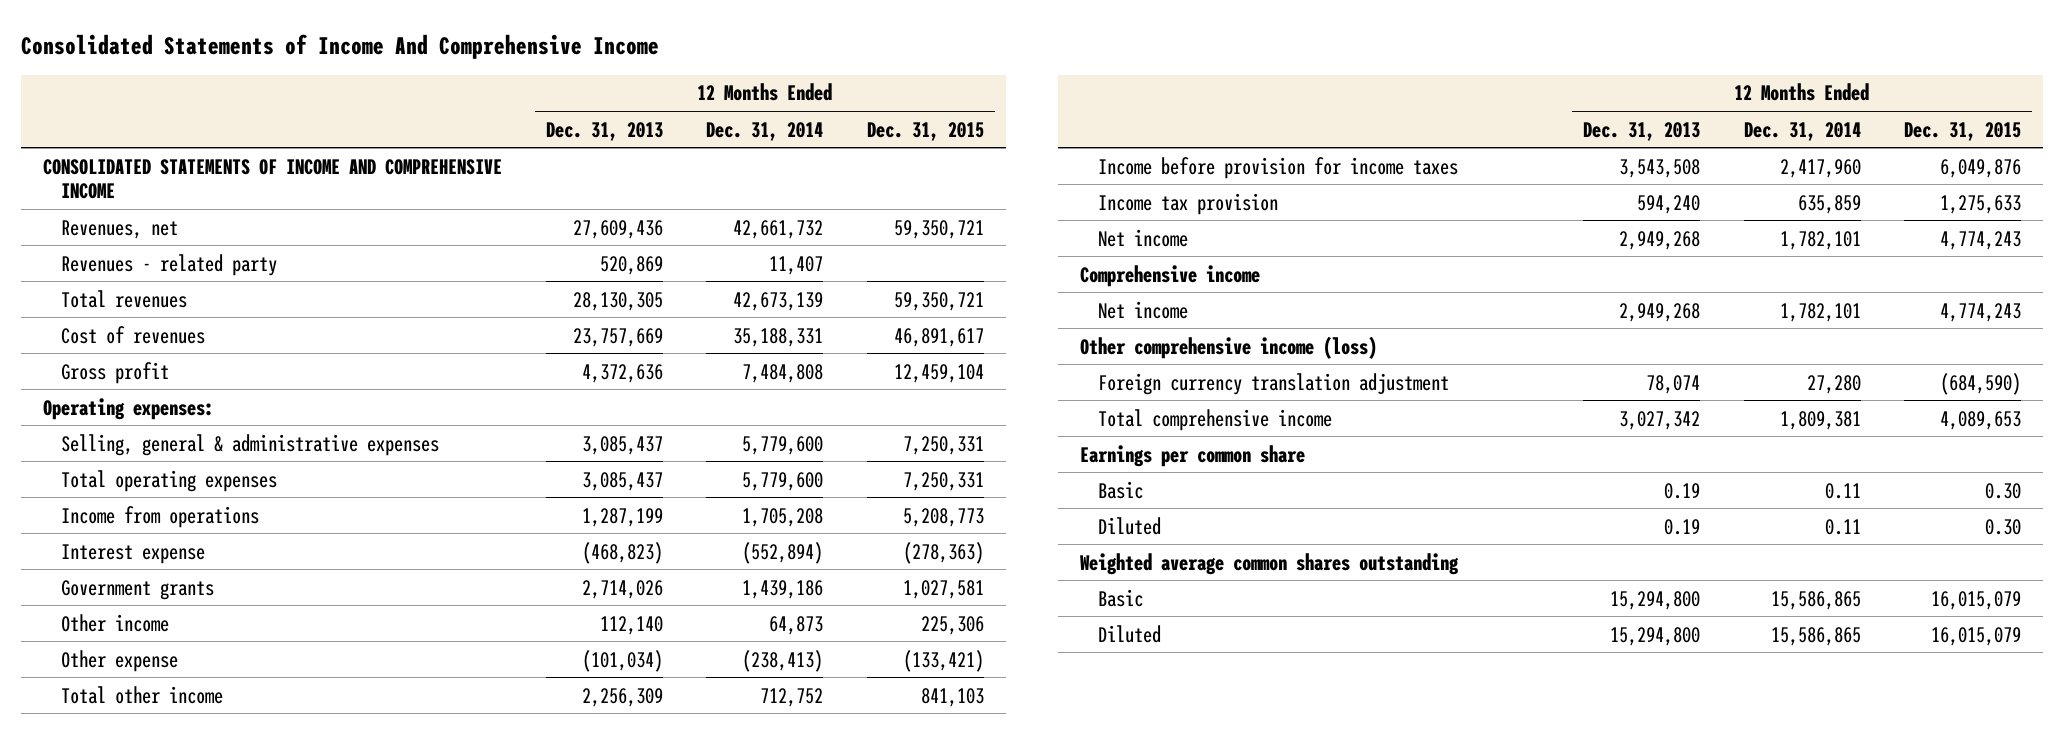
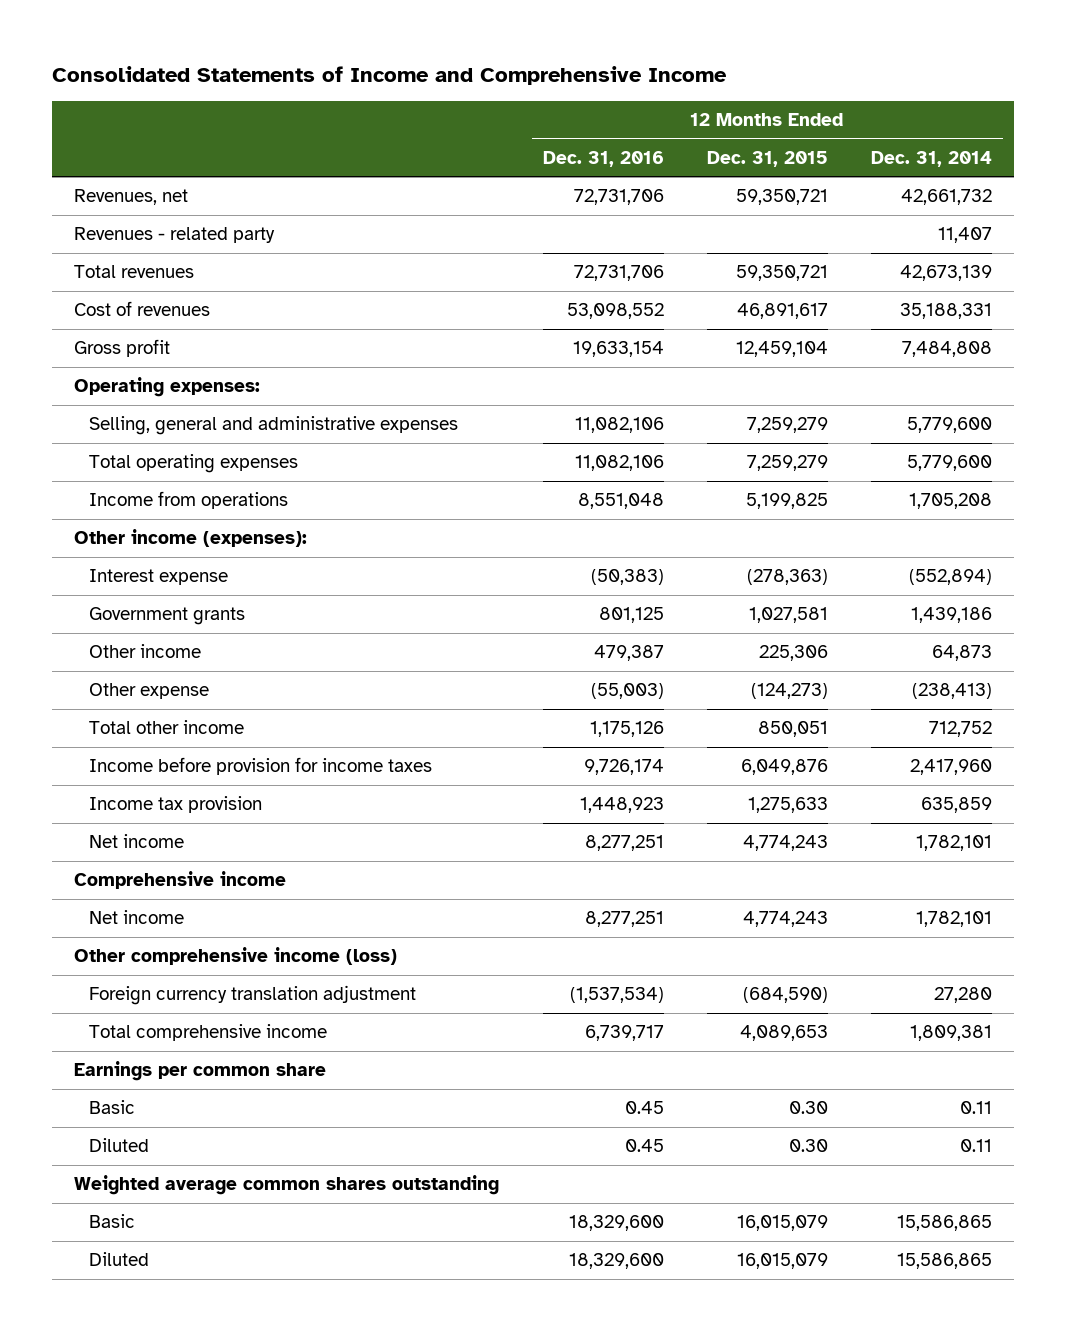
[21,33,660,59] Consolidated Statements of Income And Comprehensive Income -> [52,66,728,86] Consolidated Statements of Income and Comprehensive Income
[545,121,663,141] Dec. 31, 2013 -> none
none -> [542,150,664,167] Dec. 31, 2016
[42,158,502,200] CONSOLIDATED STATEMENTS OF INCOME AND COMPREHENSIVE INCOME -> none
[61,433,440,456] Selling, general & administrative expenses -> [89,416,459,436] Selling, general and administrative expenses
[902,435,984,455] 7,250,331 -> [746,417,828,434] 7,259,279
[902,471,984,491] 7,250,331 -> [746,455,828,472] 7,259,279
[902,507,984,527] 5,208,773 -> [745,493,828,510] 5,199,825
none -> [74,529,308,548] Other income (expenses):
[902,649,984,672] (133,421) -> [750,683,828,700] (124,273)
[920,687,984,707] 841,103 -> [757,721,828,738] 850,051

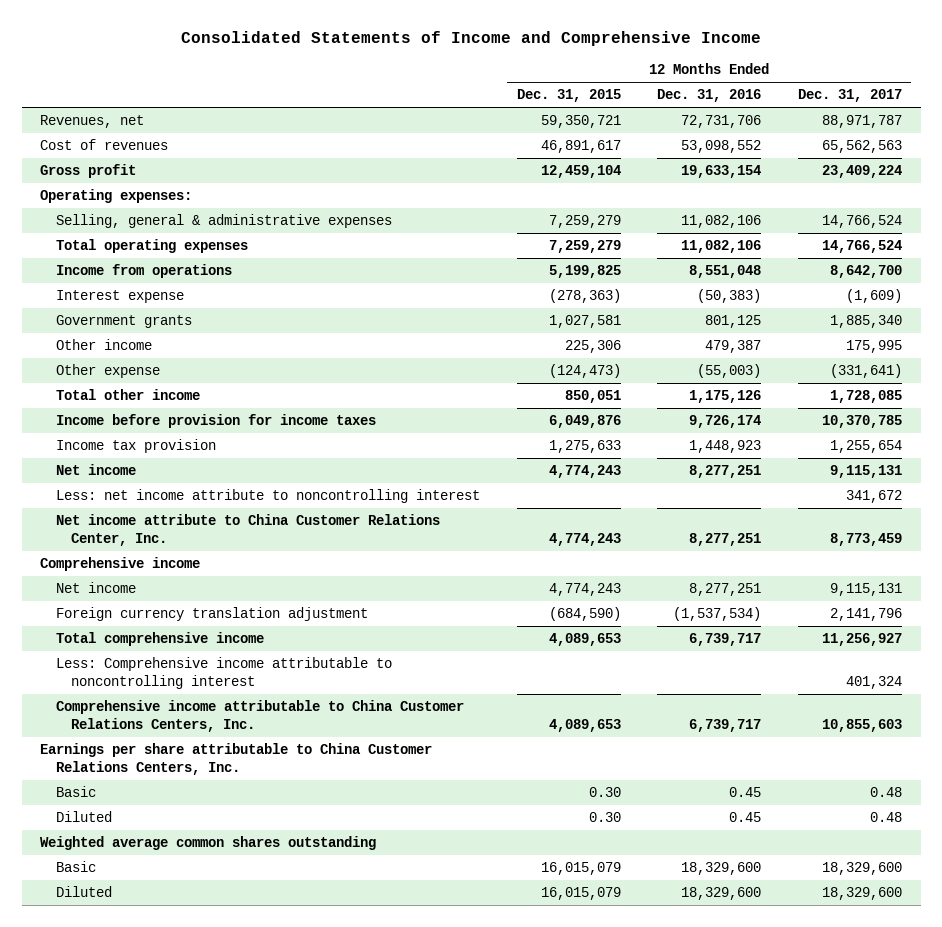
[871,150,993,167] Dec. 31, 2014 -> none
none -> [798,89,903,103] Dec. 31, 2017
[74,227,276,244] Revenues - related party -> none
[74,265,195,279] Total revenues -> none
[89,416,459,436] Selling, general and administrative expenses -> [55,214,392,229] Selling, general & administrative expenses
[74,529,308,548] Other income (expenses): -> none
[750,683,828,700] (124,273) -> [548,364,621,379] (124,473)
none -> [55,489,480,504] Less: net income attribute to noncontrolling interest
none -> [55,514,440,546] Net income attribute to China Customer Relations Center, Inc.
[74,947,398,966] Other comprehensive income (loss) -> none
none -> [55,657,392,689] Less: Comprehensive income attributable to noncontrolling interest
none -> [55,700,464,732] Comprehensive income attributable to China Customer Relations Centers, Inc.
[74,1061,327,1082] Earnings per common share -> [40,743,433,775] Earnings per share attributable to China Customer Relations Centers, Inc.

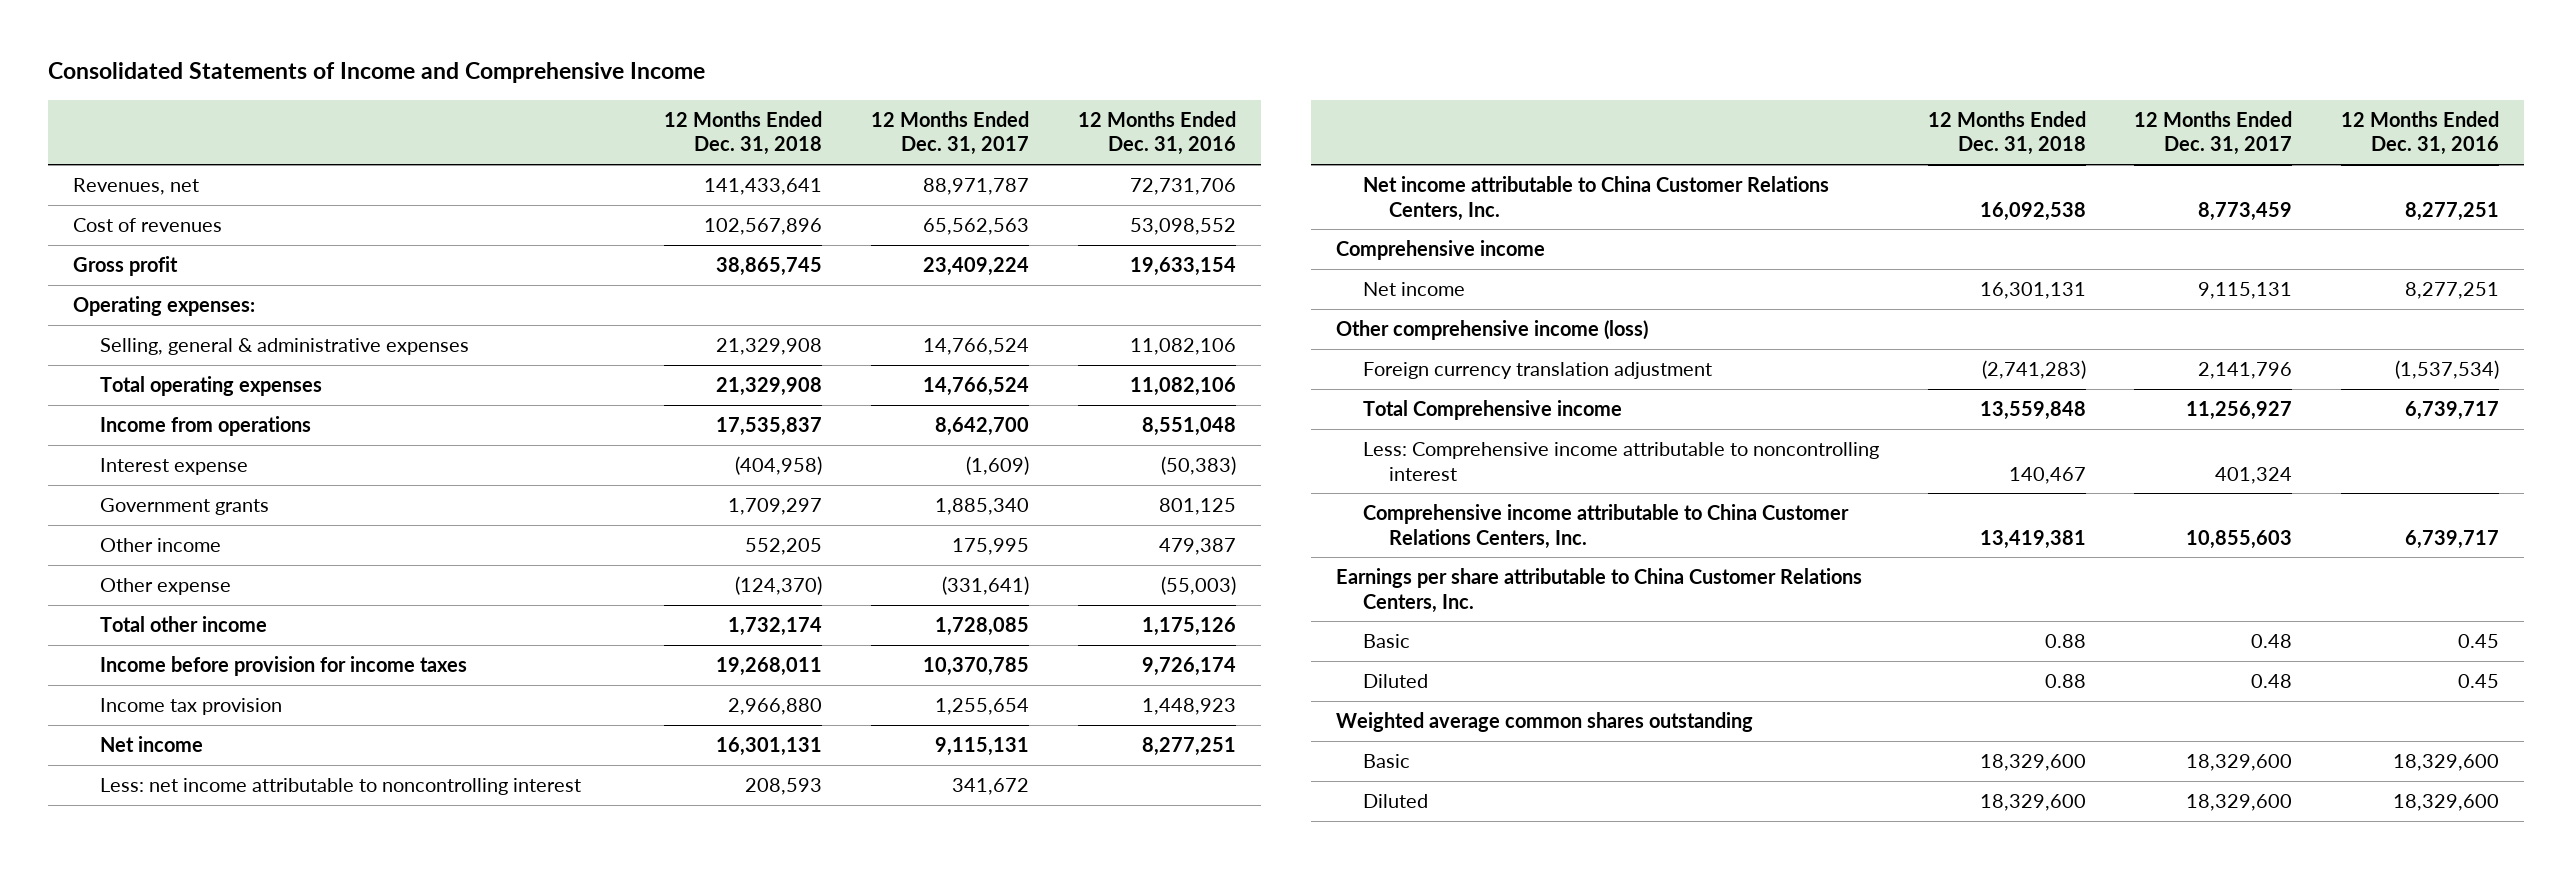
[516,89,621,103] Dec. 31, 2015 -> none
none -> [664,110,823,156] 12 Months Ended Dec. 31, 2018
[55,489,480,504] Less: net income attribute to noncontrolling interest -> [99,778,581,796] Less: net income attributable to noncontrolling interest
[55,514,440,546] Net income attribute to China Customer Relations Center, Inc. -> [1362,176,1829,221] Net income attributable to China Customer Relations Centers, Inc.
none -> [1335,320,1648,341] Other comprehensive income (loss)
[55,632,264,647] Total comprehensive income -> [1362,400,1622,421] Total Comprehensive income

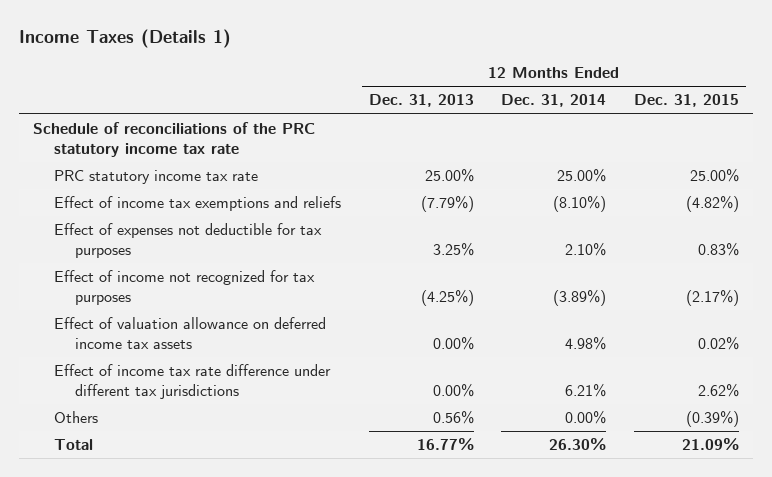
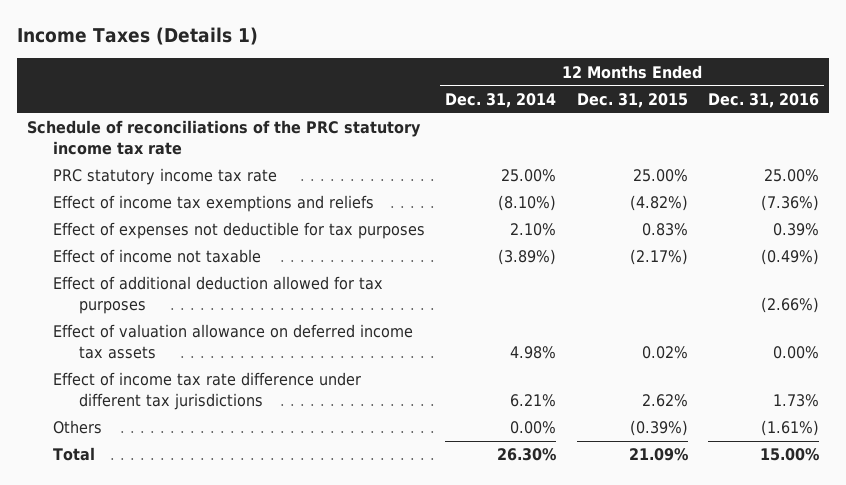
[368,94,474,108] Dec. 31, 2013 -> none
none -> [708,92,820,108] Dec. 31, 2016
[54,270,316,305] Effect of income not recognized for tax purposes -> [52,249,261,264] Effect of income not taxable
none -> [52,276,383,315] Effect of additional deduction allowed for tax purposes

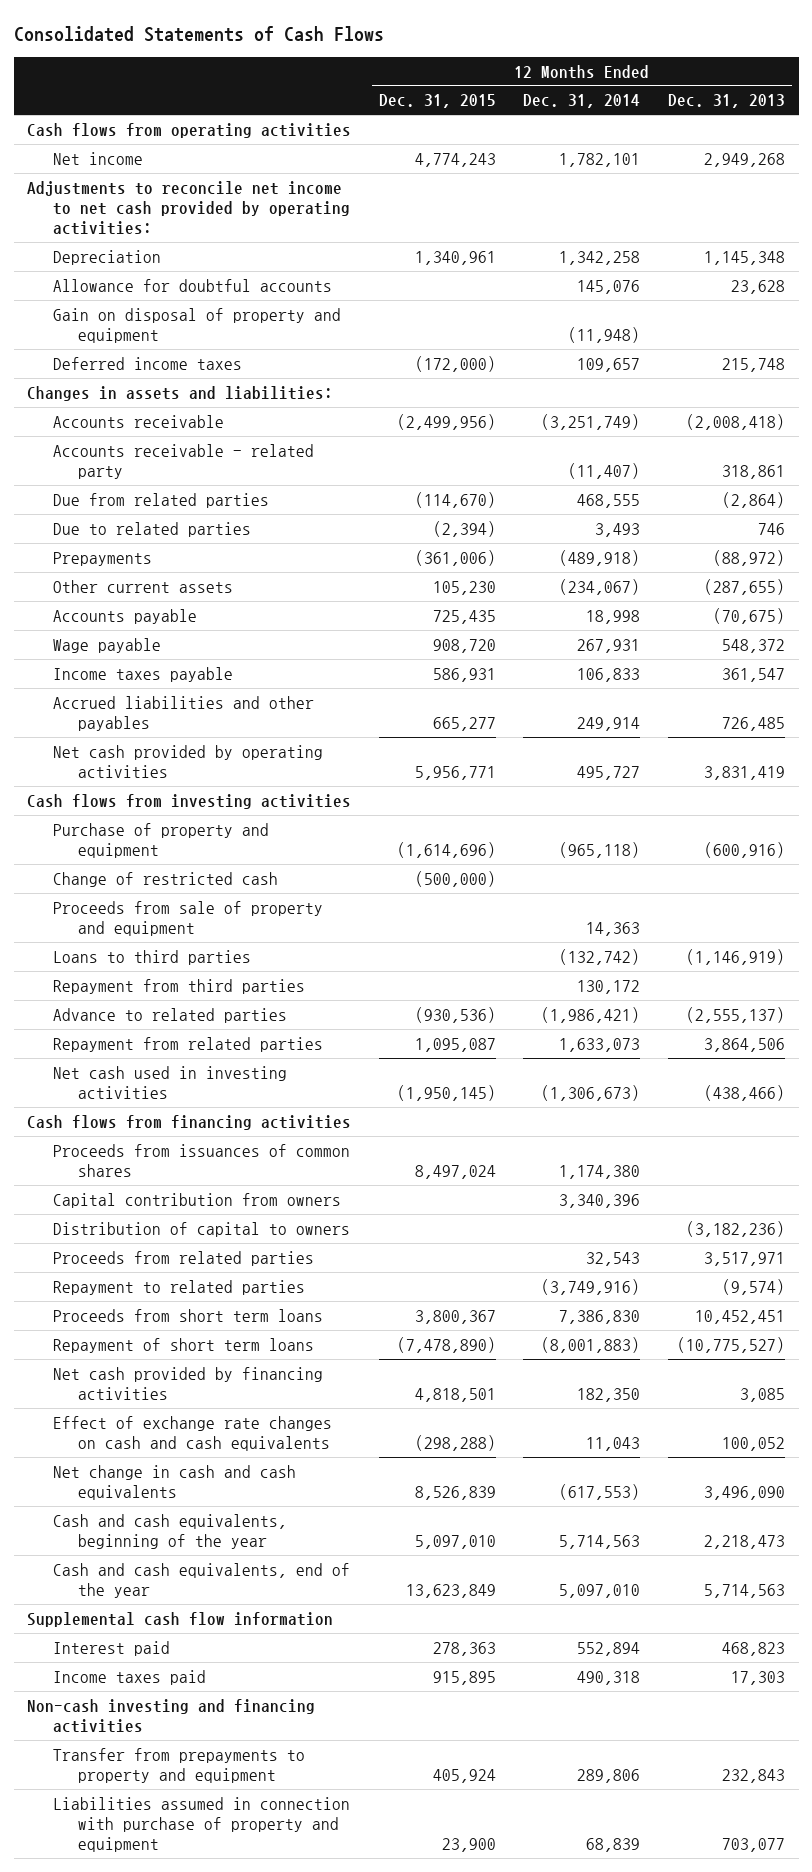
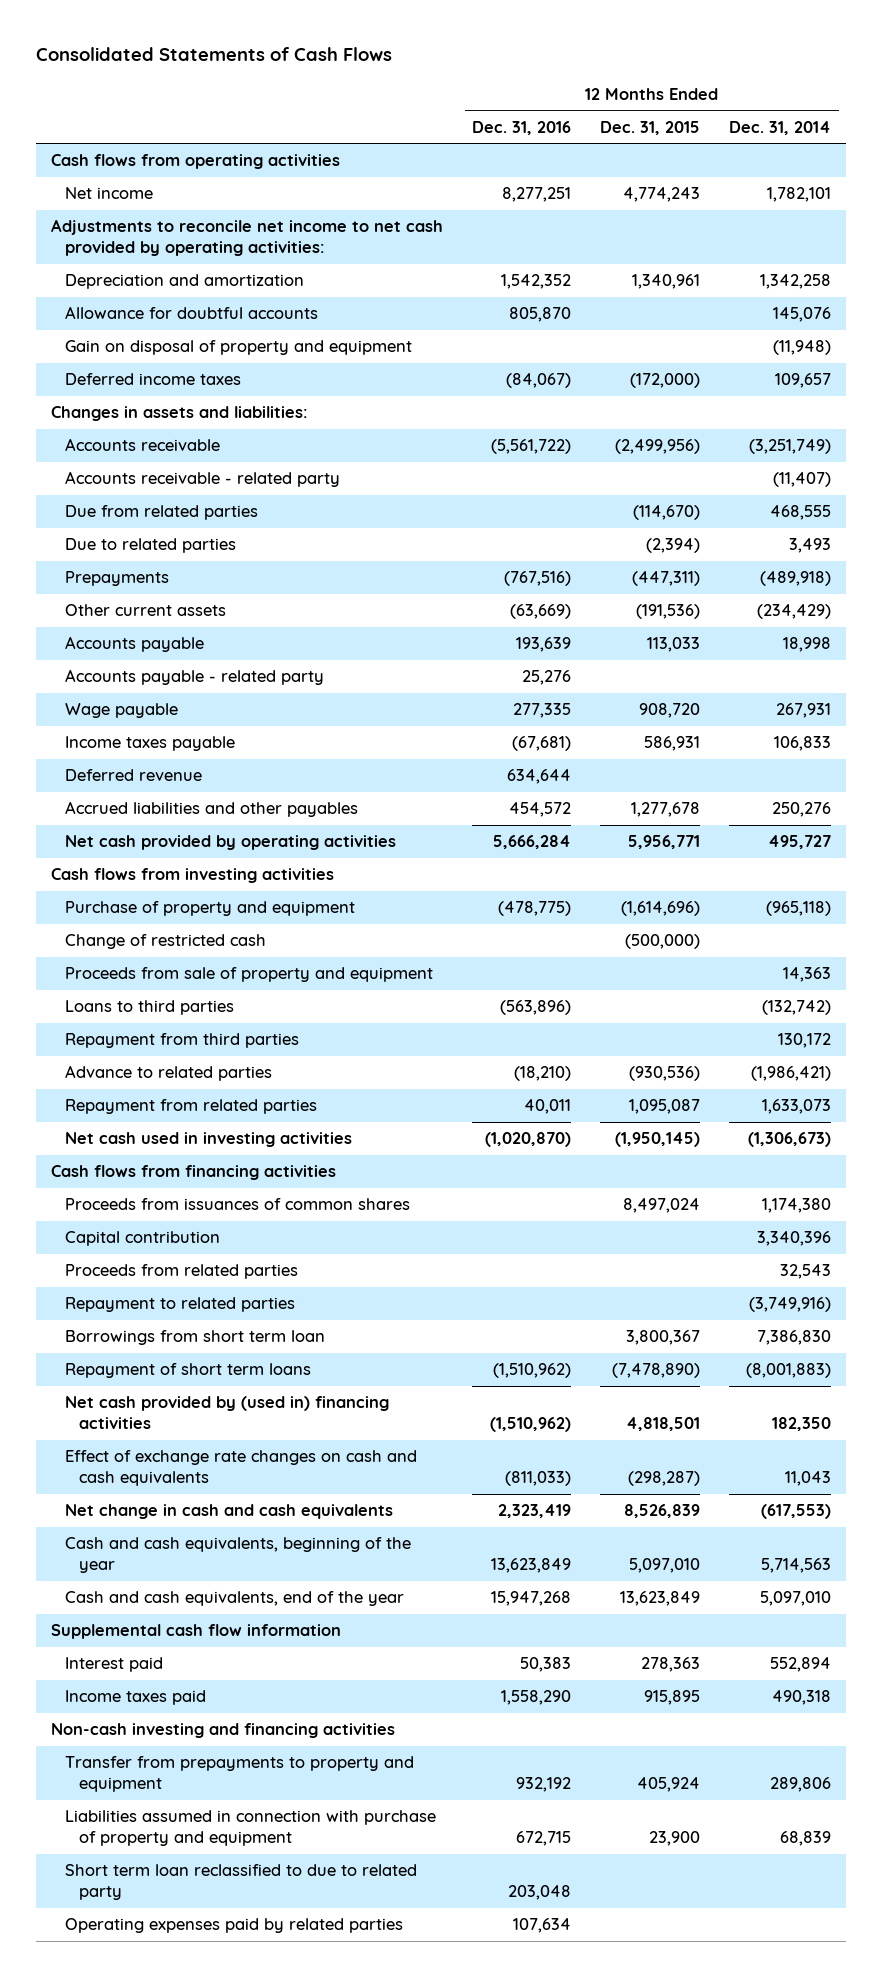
[667,94,785,109] Dec. 31, 2013 -> none
none -> [471,120,571,135] Dec. 31, 2016
[52,249,161,265] Depreciation -> [64,274,304,290] Depreciation and amortization
[414,549,496,566] (361,006) -> [632,571,701,587] (447,311)
[432,580,496,595] 105,230 -> [636,604,701,620] (191,536)
[559,578,641,595] (234,067) -> [757,604,832,620] (234,429)
[432,609,496,624] 725,435 -> [647,637,701,653] 113,033
none -> [64,669,324,686] Accounts payable - related party
none -> [64,769,202,782] Deferred revenue
[432,716,496,731] 665,277 -> [631,802,701,818] 1,277,678
[577,716,641,731] 249,914 -> [772,802,832,818] 250,276
[52,1221,350,1237] Distribution of capital to owners -> none
[52,1192,341,1208] Capital contribution from owners -> [64,1231,220,1247] Capital contribution
[52,1308,323,1322] Proceeds from short term loans -> [64,1330,325,1346] Borrowings from short term loan
[52,1366,323,1400] Net cash provided by financing activities -> [64,1396,389,1429] Net cash provided by (used in) financing activities
[414,1434,496,1451] (298,288) -> [628,1470,701,1486] (298,287)
none -> [64,1864,417,1900] Short term loan reclassified to due to related party
none -> [64,1918,403,1934] Operating expenses paid by related parties

